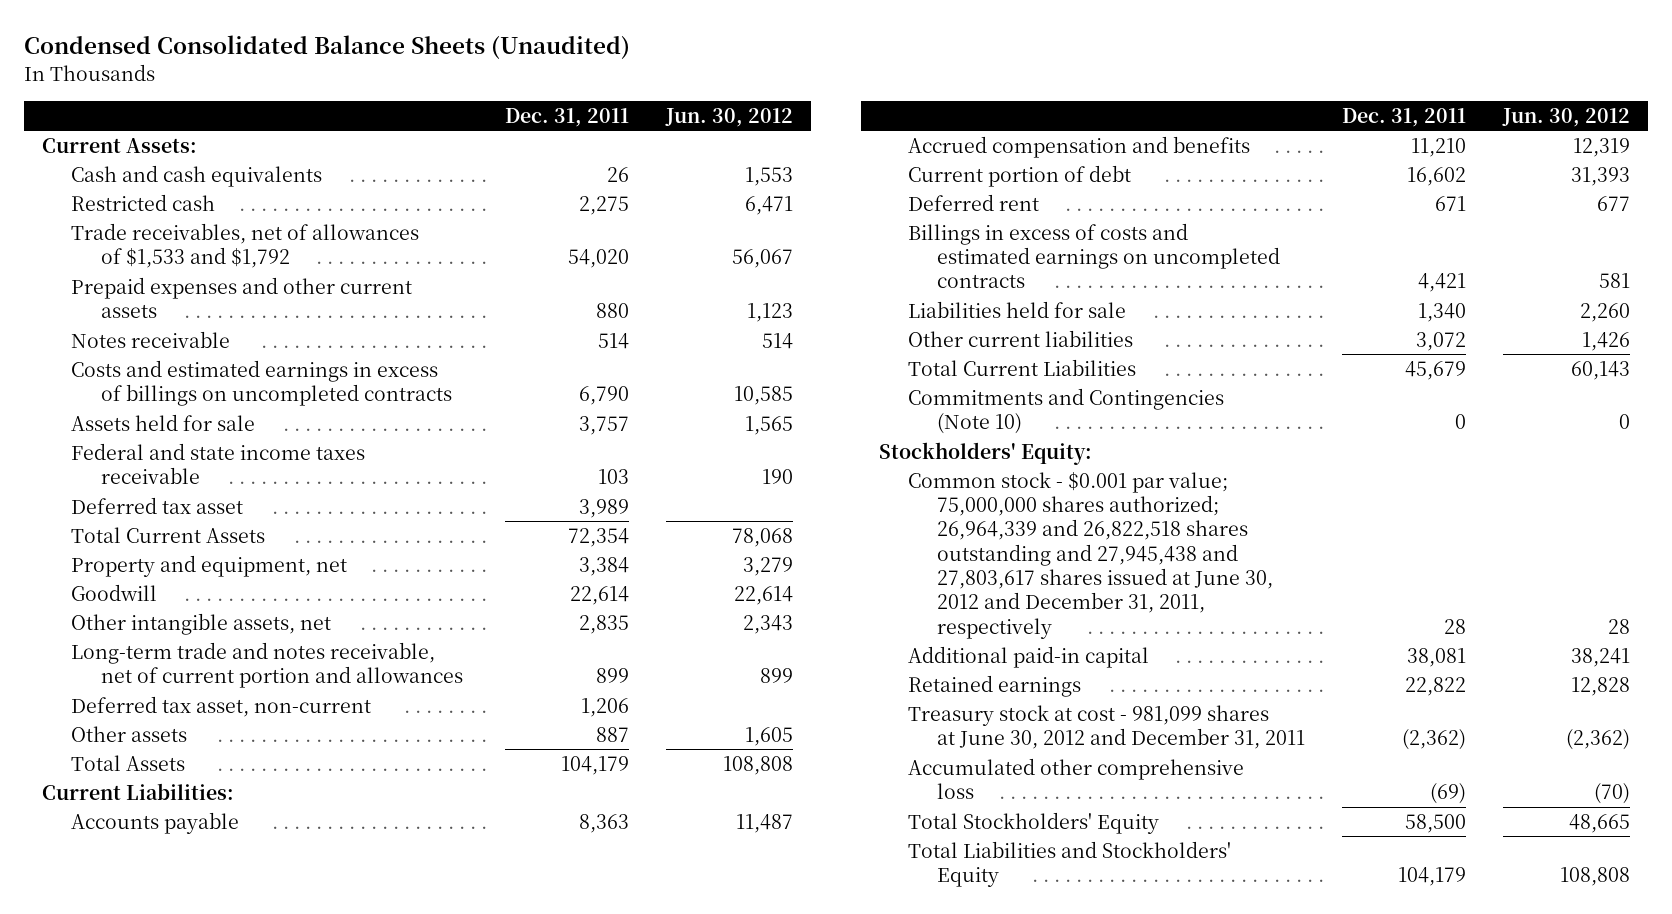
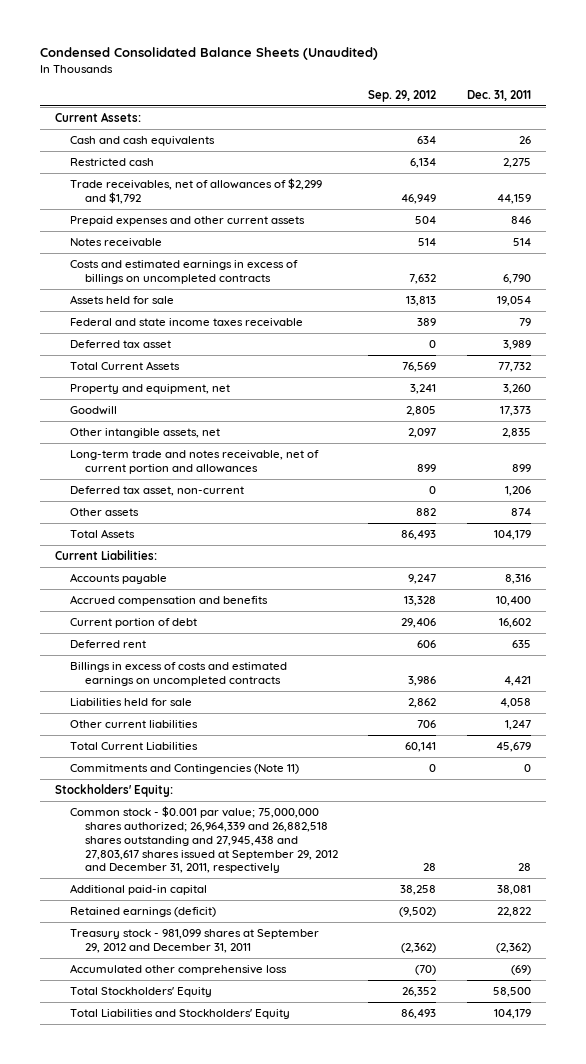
[664,107,793,127] Jun. 30, 2012 -> none
none -> [368,89,437,102] Sep. 29, 2012
[71,222,420,269] Trade receivables, net of allowances of $1,533 and $1,792 -> [69,177,322,204] Trade receivables, net of allowances of $2,299 and $1,792
[568,249,630,269] 54,020 -> [496,193,531,204] 44,159
[596,303,630,319] 880 -> [510,215,531,224] 846
[579,415,630,435] 3,757 -> [496,295,531,306] 19,054
[598,469,630,485] 103 -> [518,317,531,326] 79
[568,527,630,547] 72,354 -> [497,361,531,372] 77,732
[579,556,630,576] 3,384 -> [502,383,531,394] 3,260
[570,585,630,605] 22,614 -> [499,405,531,416] 17,373
[596,726,630,742] 887 -> [510,507,531,516] 874
[579,813,630,833] 8,363 -> [504,573,531,584] 8,316
[1411,137,1467,157] 11,210 -> [495,595,531,606] 10,400
[1435,195,1467,211] 671 -> [511,639,531,648] 635
[1418,302,1467,322] 1,340 -> [499,697,531,708] 4,058
[1416,331,1467,351] 3,072 -> [504,719,531,730] 1,247
[908,387,1225,435] Commitments and Contingencies (Note 10) -> [69,763,299,774] Commitments and Contingencies (Note 11)
[908,471,1274,639] Common stock - $0.001 par value; 75,000,000 shares authorized; 26,964,339 and 26,822,518 shares outstanding and 27,945,438 and 27,803,617 shares issued at June 30, 2012 and December 31, 2011, respectively -> [69,805,338,874] Common stock - $0.001 par value; 75,000,000 shares authorized; 26,964,339 and 26,882,518 shares outstanding and 27,945,438 and 27,803,617 shares issued at September 29, 2012 and December 31, 2011, respectively
[908,674,1082,697] Retained earnings -> [69,906,216,917] Retained earnings (deficit)
[908,704,1306,750] Treasury stock at cost - 981,099 shares at June 30, 2012 and December 31, 2011 -> [69,928,319,953] Treasury stock - 981,099 shares at September 29, 2012 and December 31, 2011

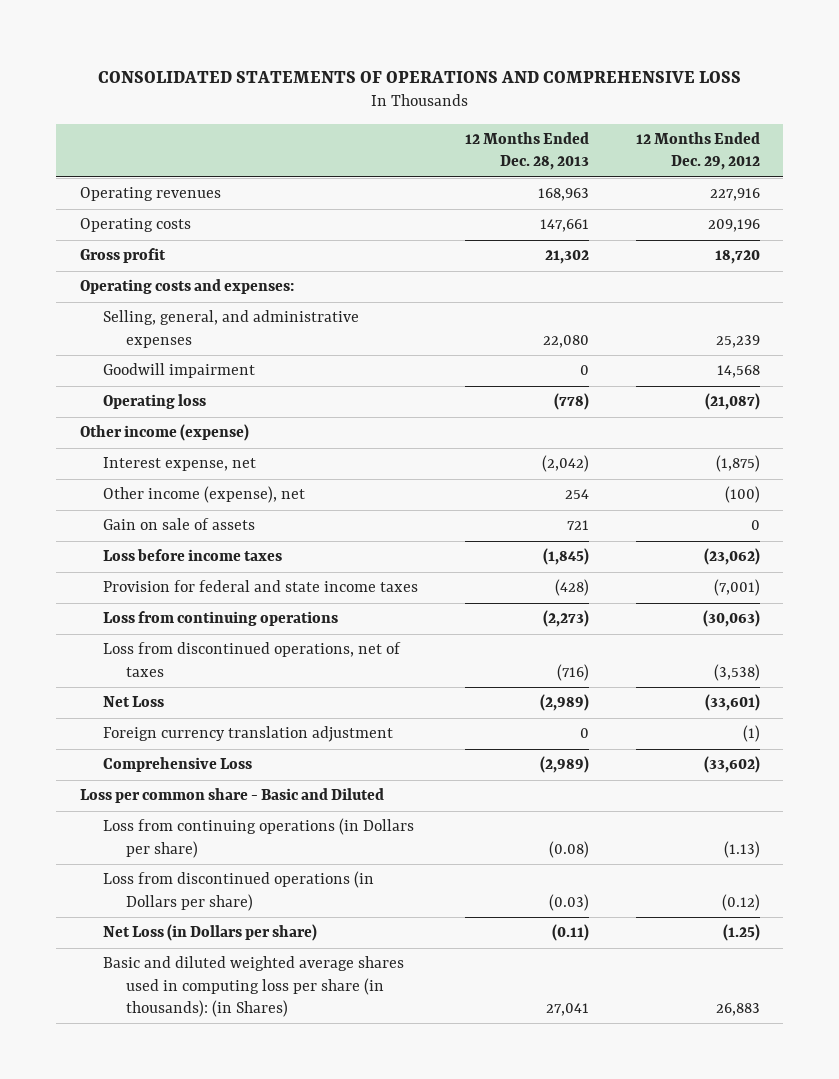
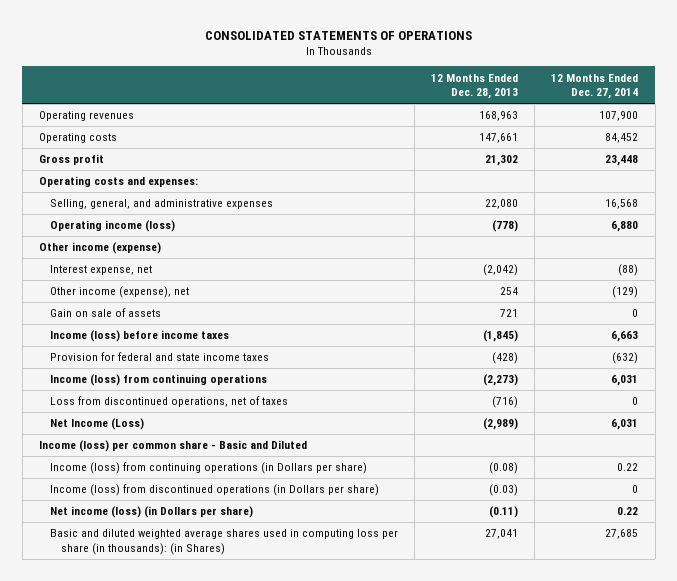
[97,70,741,83] CONSOLIDATED STATEMENTS OF OPERATIONS AND COMPREHENSIVE LOSS -> [204,30,472,40] CONSOLIDATED STATEMENTS OF OPERATIONS
[635,131,760,171] 12 Months Ended Dec. 29, 2012 -> none
none -> [551,73,639,100] 12 Months Ended Dec. 27, 2014
[102,363,255,379] Goodwill impairment -> none
[102,394,206,410] Operating loss -> [49,220,175,233] Operating income (loss)
[102,549,282,562] Loss before income taxes -> [49,330,229,343] Income (loss) before income taxes
[102,611,338,627] Loss from continuing operations -> [49,374,267,387] Income (loss) from continuing operations
[102,726,393,743] Foreign currency translation adjustment -> none
[102,757,252,773] Comprehensive Loss -> none
[102,696,164,708] Net Loss -> [49,418,144,431] Net Income (Loss)
[79,788,384,804] Loss per common share - Basic and Diluted -> [38,440,307,453] Income (loss) per common share - Basic and Diluted
[102,818,414,858] Loss from continuing operations (in Dollars per share) -> [49,462,367,475] Income (loss) from continuing operations (in Dollars per share)
[102,871,374,911] Loss from discontinued operations (in Dollars per share) -> [49,484,379,497] Income (loss) from discontinued operations (in Dollars per share)
[102,924,317,942] Net Loss (in Dollars per share) -> [49,506,253,519] Net income (loss) (in Dollars per share)

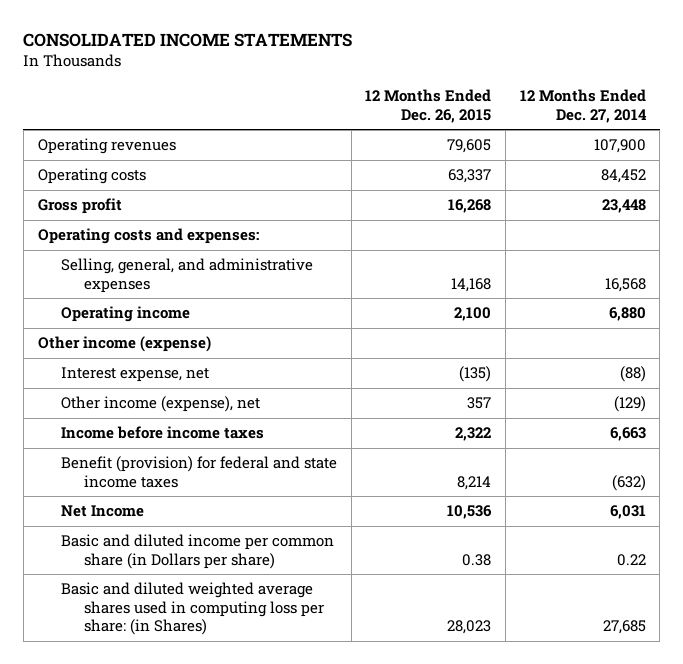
[204,30,472,40] CONSOLIDATED STATEMENTS OF OPERATIONS -> [23,33,353,48] CONSOLIDATED INCOME STATEMENTS
[431,73,519,100] 12 Months Ended Dec. 28, 2013 -> none
none -> [365,89,492,123] 12 Months Ended Dec. 26, 2015
[49,220,175,233] Operating income (loss) -> [60,306,190,323] Operating income
[49,308,161,318] Gain on sale of assets -> none
[49,374,267,387] Income (loss) from continuing operations -> none
[49,396,288,408] Loss from discontinued operations, net of taxes -> none
[38,440,307,453] Income (loss) per common share - Basic and Diluted -> none
[49,462,367,475] Income (loss) from continuing operations (in Dollars per share) -> none
[49,484,379,497] Income (loss) from discontinued operations (in Dollars per share) -> none
[49,330,229,343] Income (loss) before income taxes -> [60,426,264,440] Income before income taxes
[49,352,269,362] Provision for federal and state income taxes -> [60,456,337,488] Benefit (provision) for federal and state income taxes
[49,418,144,431] Net Income (Loss) -> [60,505,144,518] Net Income
[49,506,253,519] Net income (loss) (in Dollars per share) -> [60,534,334,569] Basic and diluted income per common share (in Dollars per share)
[49,529,398,555] Basic and diluted weighted average shares used in computing loss per share (in thousands): (in Shares) -> [60,582,325,636] Basic and diluted weighted average shares used in computing loss per share: (in Shares)

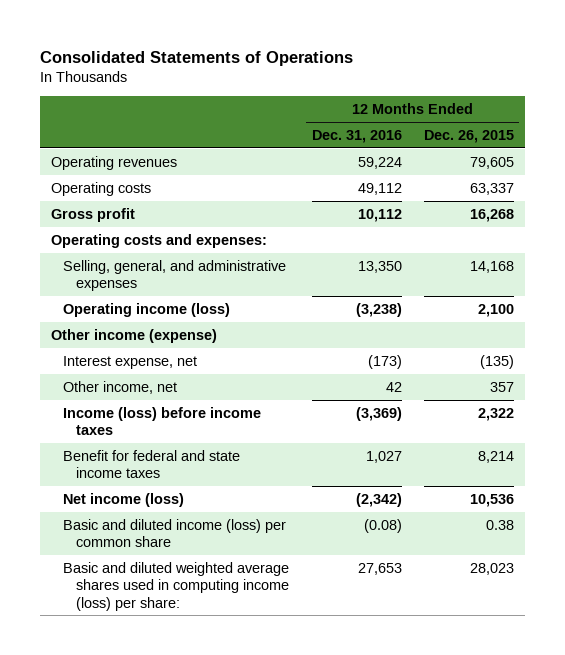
[23,33,353,48] CONSOLIDATED INCOME STATEMENTS -> [40,50,354,66] Consolidated Statements of Operations
[519,89,647,123] 12 Months Ended Dec. 27, 2014 -> none
none -> [311,129,402,143] Dec. 31, 2016
[60,306,190,323] Operating income -> [63,302,231,317] Operating income (loss)
[60,396,260,413] Other income (expense), net -> [63,380,178,394] Other income, net
[60,426,264,440] Income before income taxes -> [63,406,262,436] Income (loss) before income taxes
[60,456,337,488] Benefit (provision) for federal and state income taxes -> [63,449,241,479] Benefit for federal and state income taxes
[60,505,144,518] Net Income -> [63,492,185,507] Net income (loss)
[60,534,334,569] Basic and diluted income per common share (in Dollars per share) -> [63,518,287,548] Basic and diluted income (loss) per common share
[60,582,325,636] Basic and diluted weighted average shares used in computing loss per share: (in Shares) -> [63,561,290,611] Basic and diluted weighted average shares used in computing income (loss) per share:

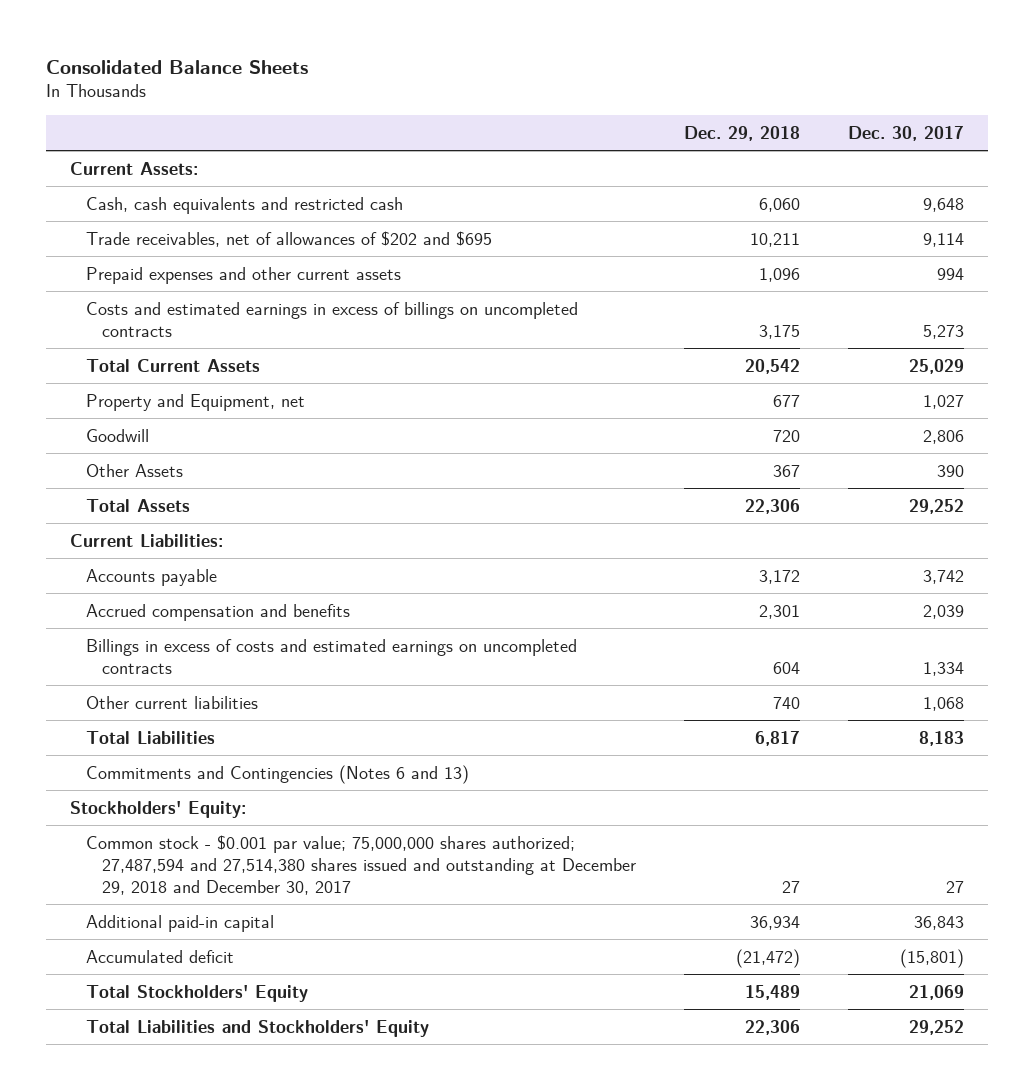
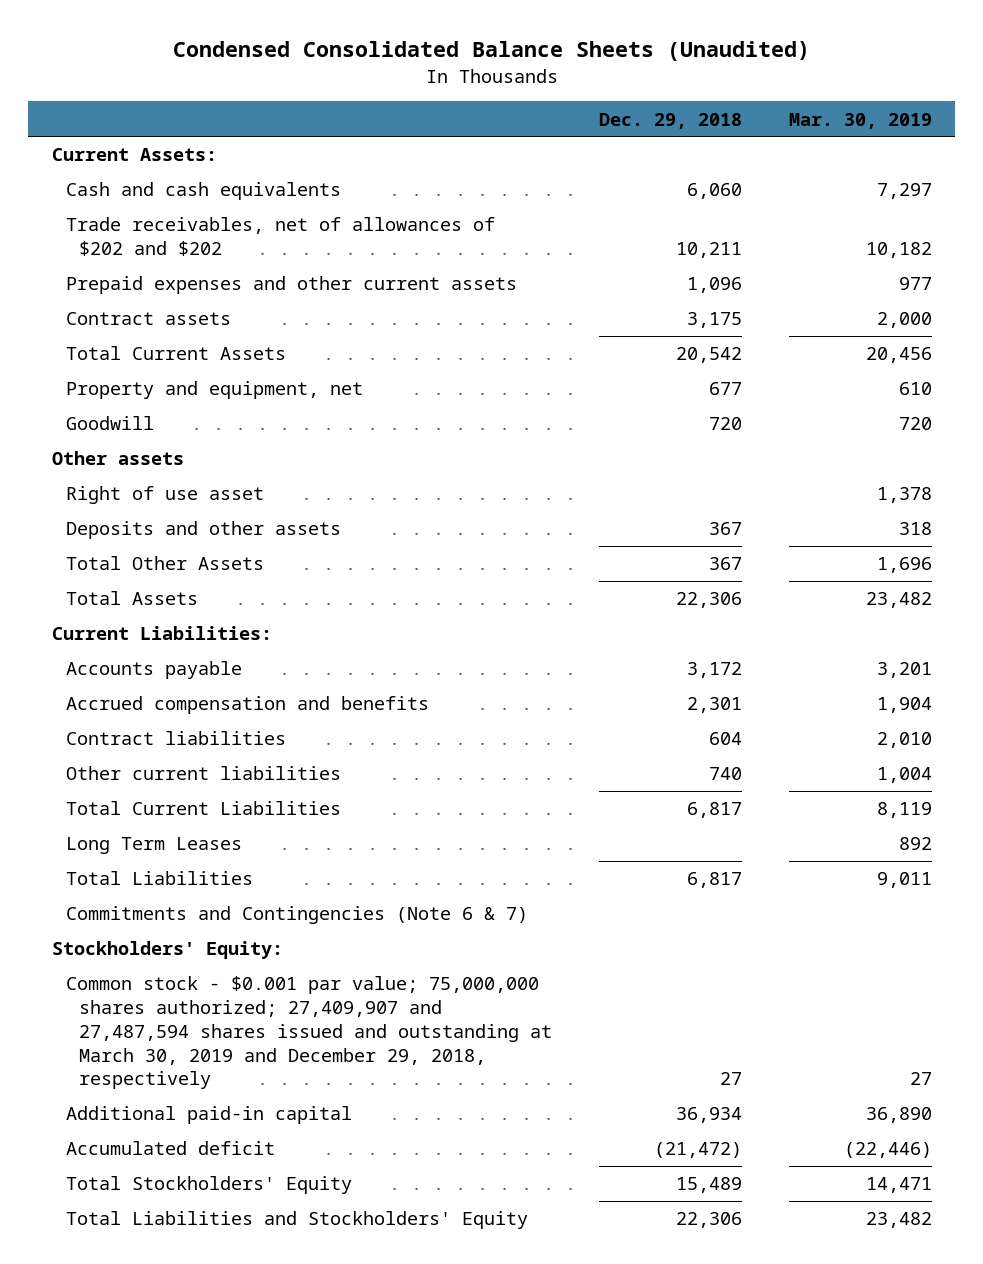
[46,59,309,74] Consolidated Balance Sheets -> [172,41,810,62] Condensed Consolidated Balance Sheets (Unaudited)
[847,125,964,141] Dec. 30, 2017 -> none
none -> [788,112,932,129] Mar. 30, 2019
[86,196,404,214] Cash, cash equivalents and restricted cash -> [65,182,341,201] Cash and cash equivalents
[86,230,493,247] Trade receivables, net of allowances of $202 and $695 -> [65,217,495,256] Trade receivables, net of allowances of $202 and $202
[86,301,579,337] Costs and estimated earnings in excess of billings on uncompleted contracts -> [65,312,231,326] Contract assets
[86,393,306,411] Property and Equipment, net -> [65,381,363,400] Property and equipment, net
none -> [51,451,184,466] Other assets
none -> [65,486,264,505] Right of use asset
none -> [65,521,341,540] Deposits and other assets
[86,463,184,477] Other Assets -> [65,556,264,571] Total Other Assets
[86,638,578,674] Billings in excess of costs and estimated earnings on uncompleted contracts -> [65,731,286,746] Contract liabilities
none -> [65,801,341,816] Total Current Liabilities
none -> [65,837,242,855] Long Term Leases
[86,764,470,784] Commitments and Contingencies (Notes 6 and 13) -> [65,906,528,925] Commitments and Contingencies (Note 6 & 7)
[86,834,637,895] Common stock - $0.001 par value; 75,000,000 shares authorized; 27,487,594 and 27,514,380 shares issued and outstanding at December 29, 2018 and December 30, 2017 -> [65,976,553,1090] Common stock - $0.001 par value; 75,000,000 shares authorized; 27,409,907 and 27,487,594 shares issued and outstanding at March 30, 2019 and December 29, 2018, respectively

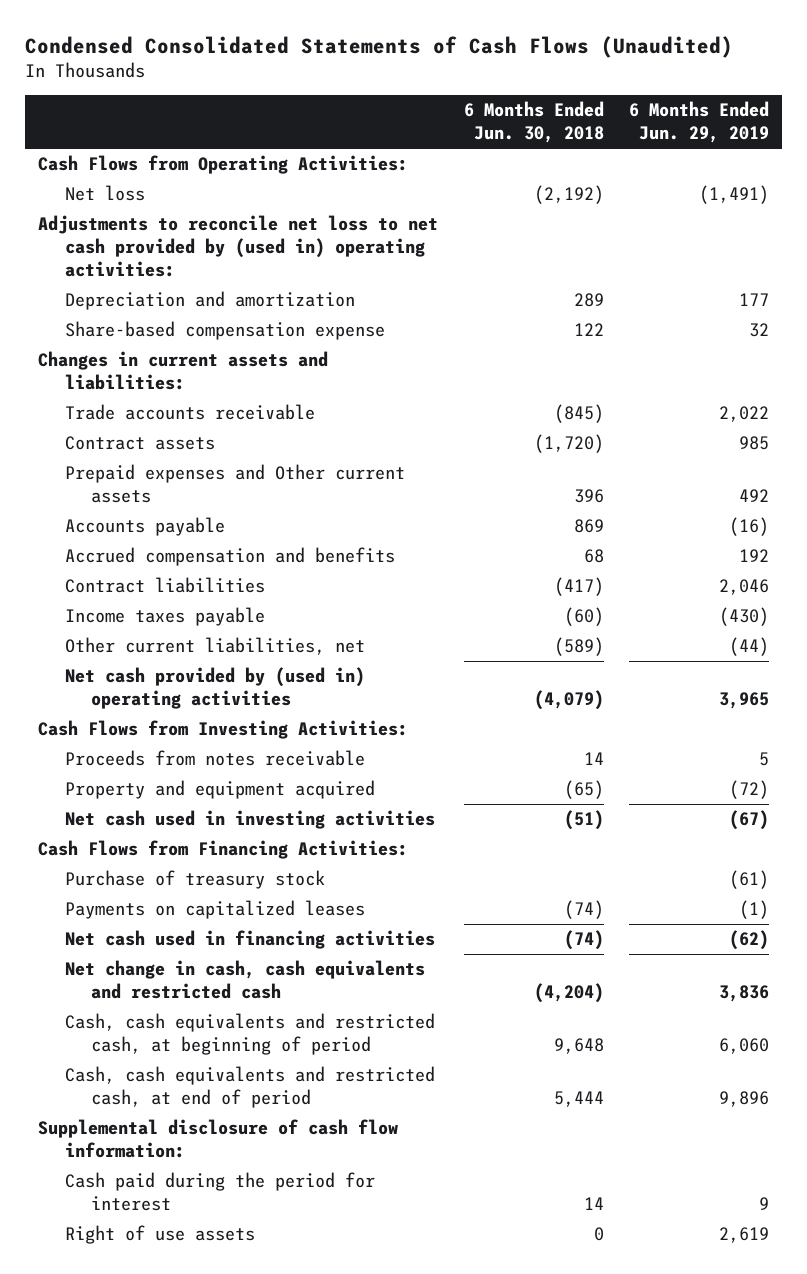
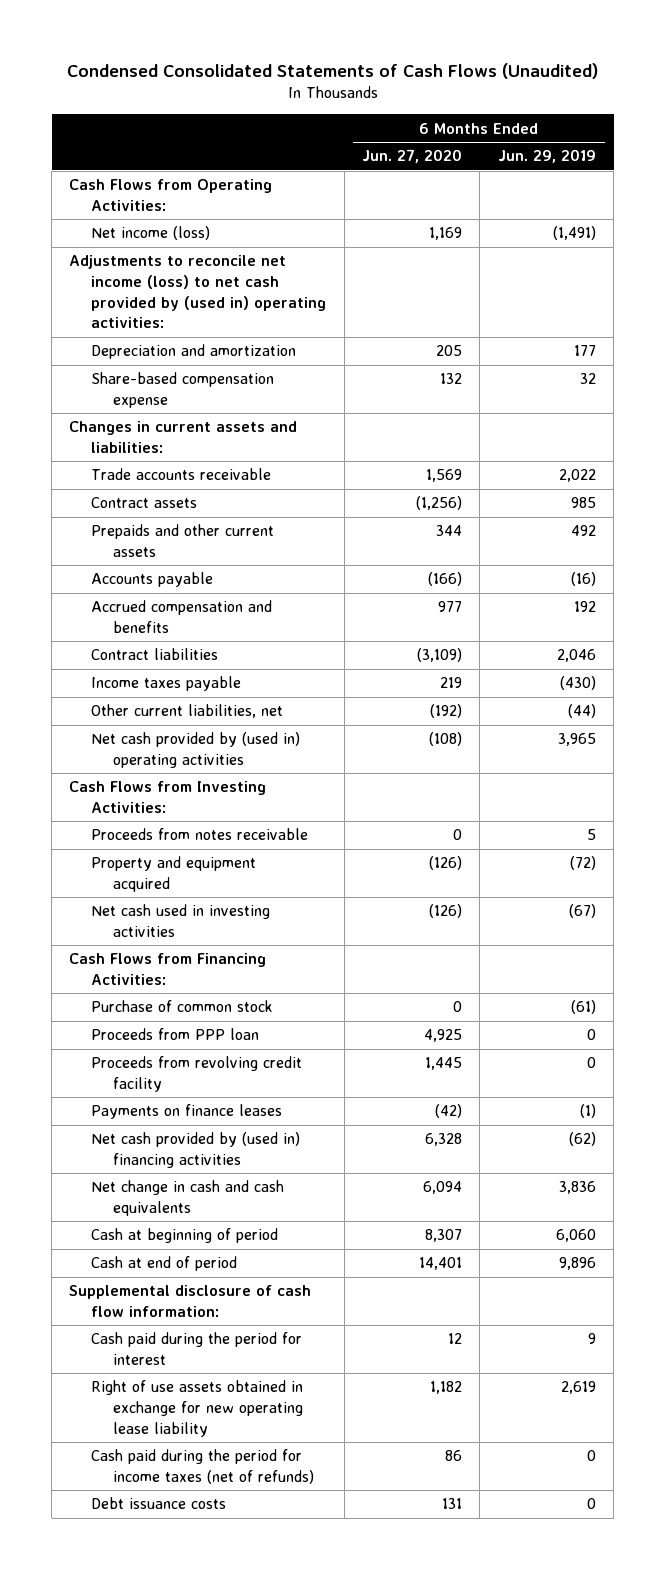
[463,101,604,144] 6 Months Ended Jun. 30, 2018 -> none
none -> [362,149,463,164] Jun. 27, 2020
[64,185,145,202] Net loss -> [91,226,211,241] Net income (loss)
[37,215,438,278] Adjustments to reconcile net loss to net cash provided by (used in) operating activities: -> [69,255,327,329] Adjustments to reconcile net income (loss) to net cash provided by (used in) operating activities:
[64,464,405,504] Prepaid expenses and Other current assets -> [91,524,275,557] Prepaids and other current assets
[64,870,325,890] Purchase of treasury stock -> [91,1000,274,1013] Purchase of common stock
none -> [91,1028,260,1041] Proceeds from PPP loan
none -> [91,1056,303,1092] Proceeds from revolving credit facility
[64,900,365,920] Payments on capitalized leases -> [91,1104,283,1120] Payments on finance leases
[64,930,435,950] Net cash used in financing activities -> [91,1132,301,1168] Net cash provided by (used in) financing activities
[64,960,425,1000] Net change in cash, cash equivalents and restricted cash -> [91,1180,285,1216] Net change in cash and cash equivalents
[64,1013,435,1056] Cash, cash equivalents and restricted cash, at beginning of period -> [91,1228,279,1244] Cash at beginning of period
[64,1066,435,1109] Cash, cash equivalents and restricted cash, at end of period -> [91,1256,238,1272] Cash at end of period
[64,1225,255,1245] Right of use assets -> [91,1380,304,1437] Right of use assets obtained in exchange for new operating lease liability
none -> [91,1449,315,1484] Cash paid during the period for income taxes (net of refunds)
none -> [91,1497,227,1510] Debt issuance costs

